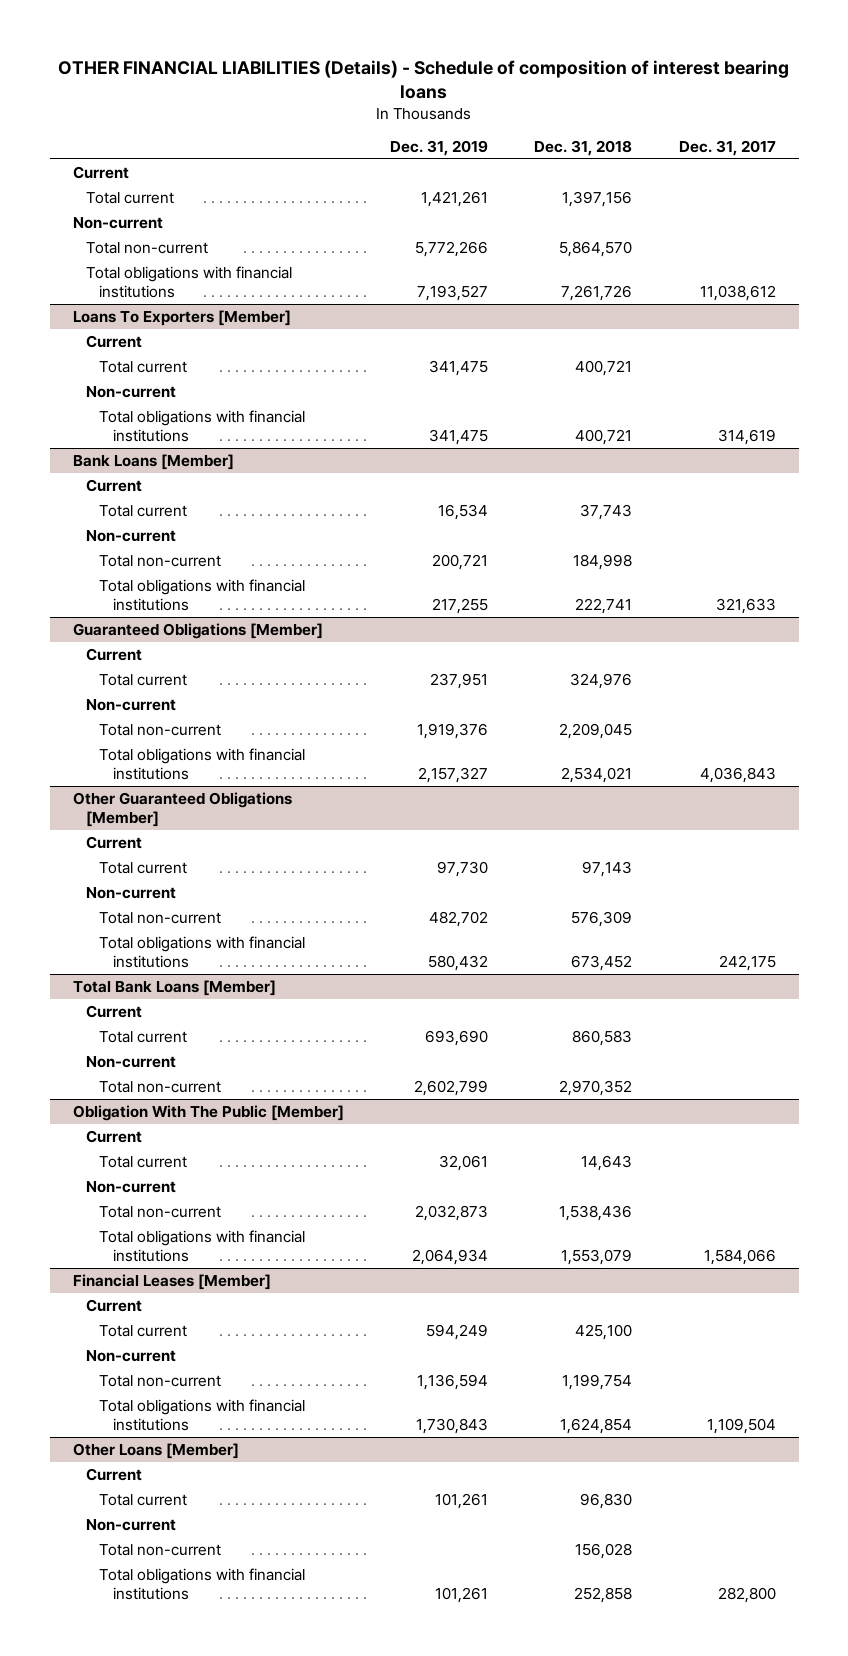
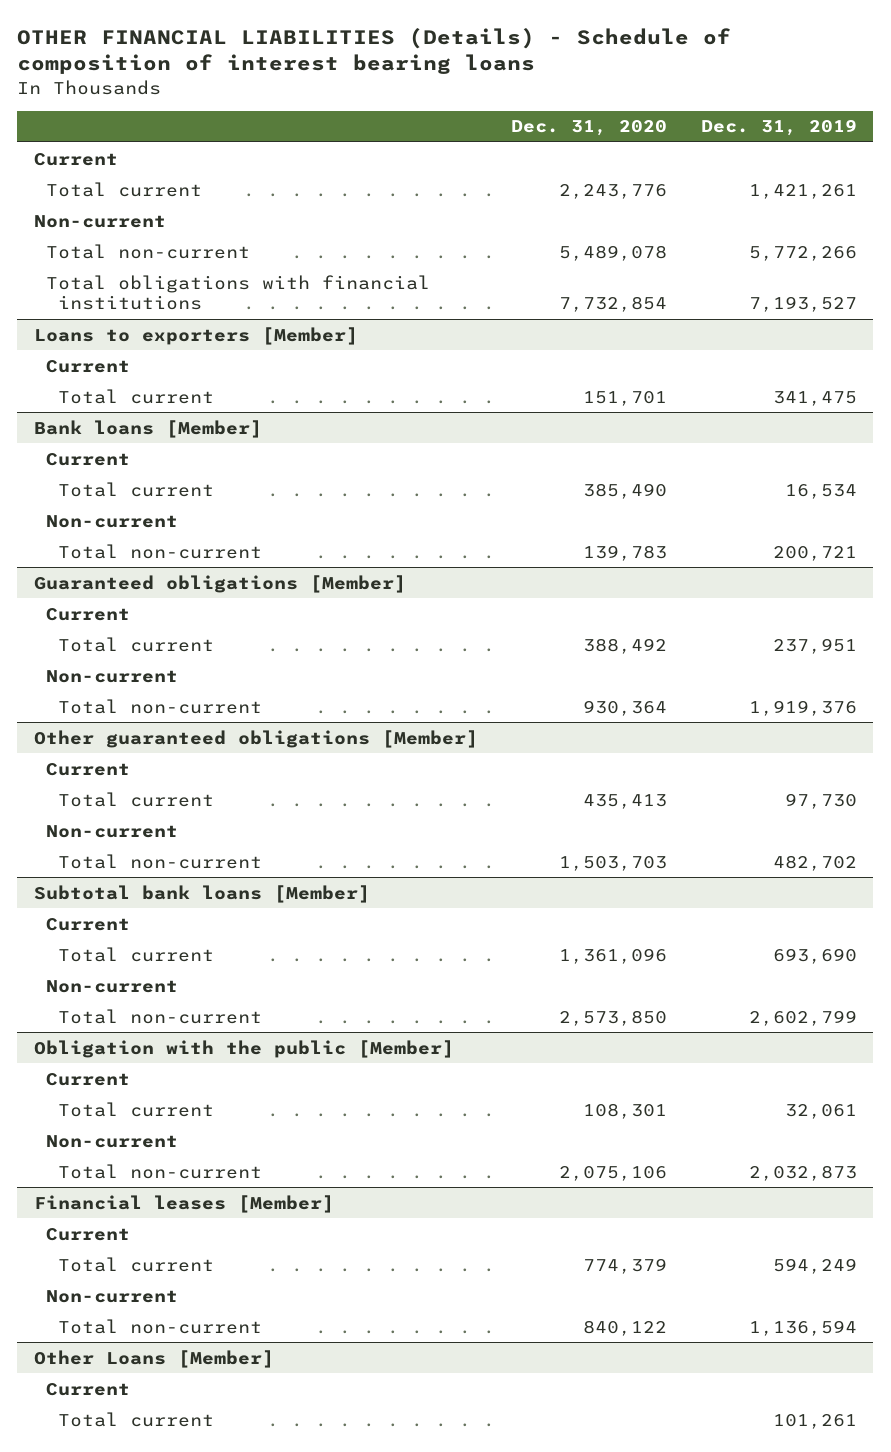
[534,139,633,156] Dec. 31, 2018 -> none
[678,139,776,156] Dec. 31, 2017 -> none
none -> [511,120,668,137] Dec. 31, 2020
[72,309,291,326] Loans To Exporters [Member] -> [33,326,358,345] Loans to exporters [Member]
[86,385,177,398] Non-current -> none
[99,409,306,442] Total obligations with financial institutions -> none
[72,453,234,470] Bank Loans [Member] -> [33,419,262,438] Bank loans [Member]
[99,578,306,611] Total obligations with financial institutions -> none
[72,622,323,639] Guaranteed Obligations [Member] -> [33,574,406,593] Guaranteed obligations [Member]
[99,747,306,780] Total obligations with financial institutions -> none
[72,791,292,827] Other Guaranteed Obligations [Member] -> [33,729,478,748] Other guaranteed obligations [Member]
[99,935,306,968] Total obligations with financial institutions -> none
[72,979,276,996] Total Bank Loans [Member] -> [33,884,370,903] Subtotal bank loans [Member]
[72,1104,344,1121] Obligation With The Public [Member] -> [33,1039,454,1058] Obligation with the public [Member]
[99,1229,306,1262] Total obligations with financial institutions -> none
[72,1273,271,1290] Financial Leases [Member] -> [33,1194,334,1213] Financial leases [Member]
[99,1398,306,1431] Total obligations with financial institutions -> none
[86,1518,177,1531] Non-current -> none
[99,1543,222,1556] Total non-current -> none
[99,1567,306,1600] Total obligations with financial institutions -> none

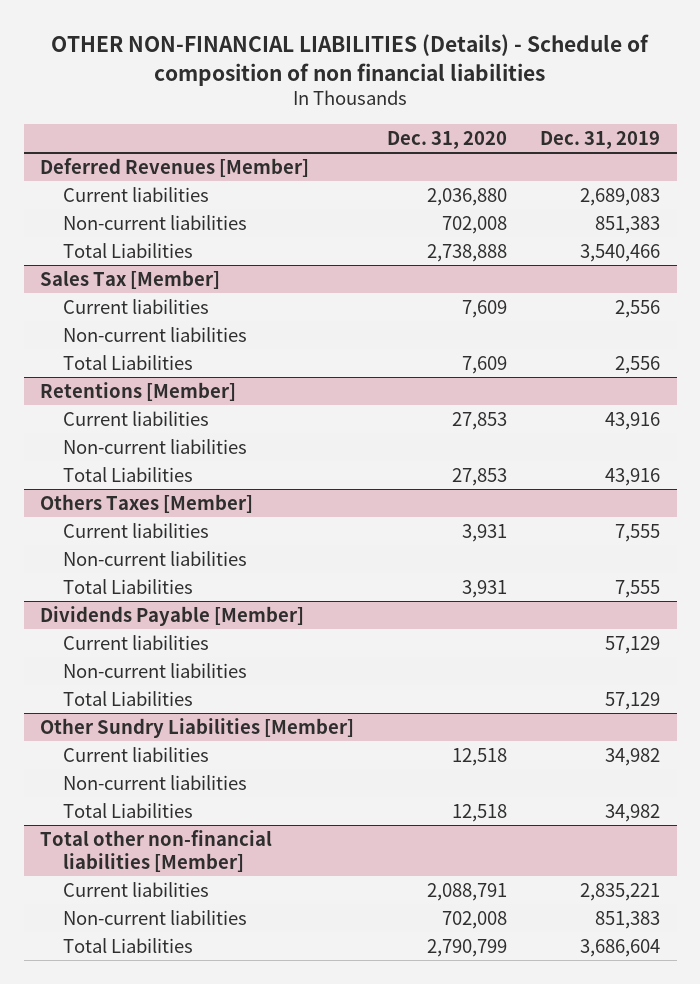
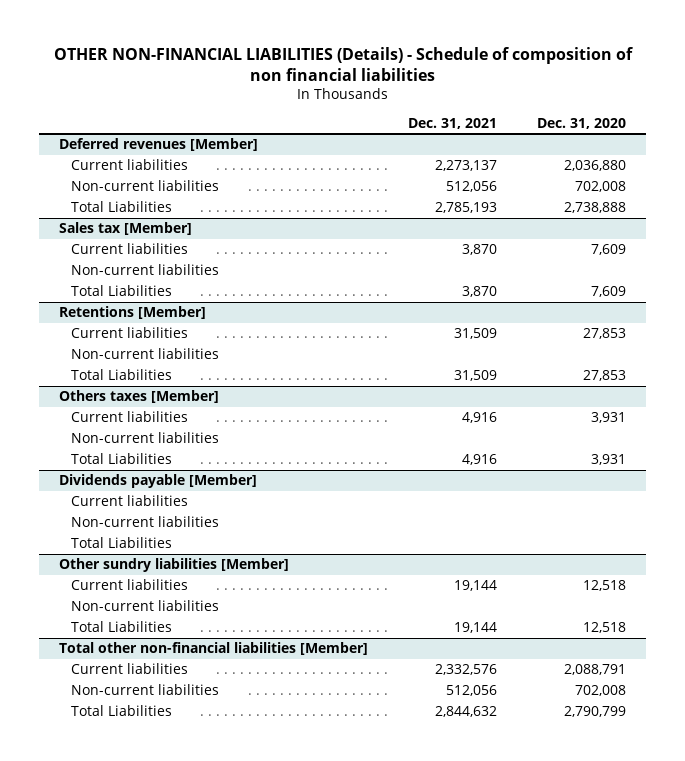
[540,130,661,149] Dec. 31, 2019 -> none
none -> [408,117,498,129] Dec. 31, 2021
[40,157,310,177] Deferred Revenues [Member] -> [58,138,258,152] Deferred revenues [Member]
[40,269,221,289] Sales Tax [Member] -> [58,222,192,236] Sales tax [Member]
[40,493,254,513] Others Taxes [Member] -> [58,390,219,404] Others taxes [Member]
[40,605,305,626] Dividends Payable [Member] -> [58,474,257,489] Dividends payable [Member]
[40,717,355,738] Other Sundry Liabilities [Member] -> [58,558,289,573] Other sundry liabilities [Member]

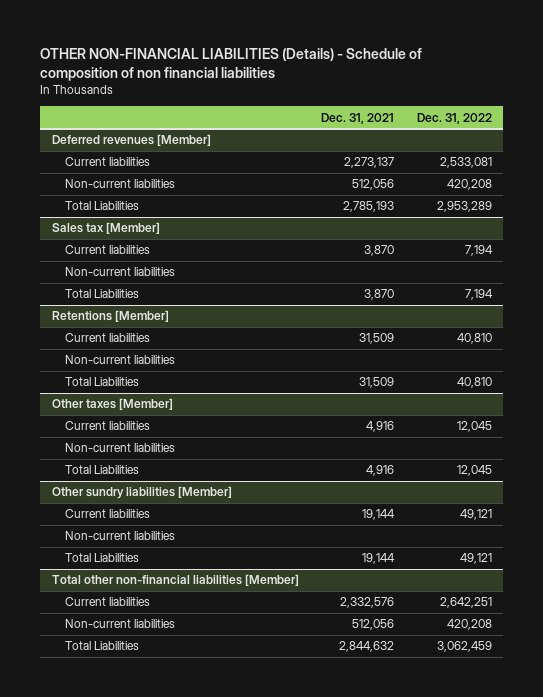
[537,117,627,129] Dec. 31, 2020 -> none
none -> [416,112,492,124] Dec. 31, 2022
[58,390,219,404] Others taxes [Member] -> [51,398,173,411] Other taxes [Member]
[58,474,257,489] Dividends payable [Member] -> none
[70,495,188,507] Current liabilities -> none
[70,516,219,528] Non-current liabilities -> none
[70,537,172,549] Total Liabilities -> none

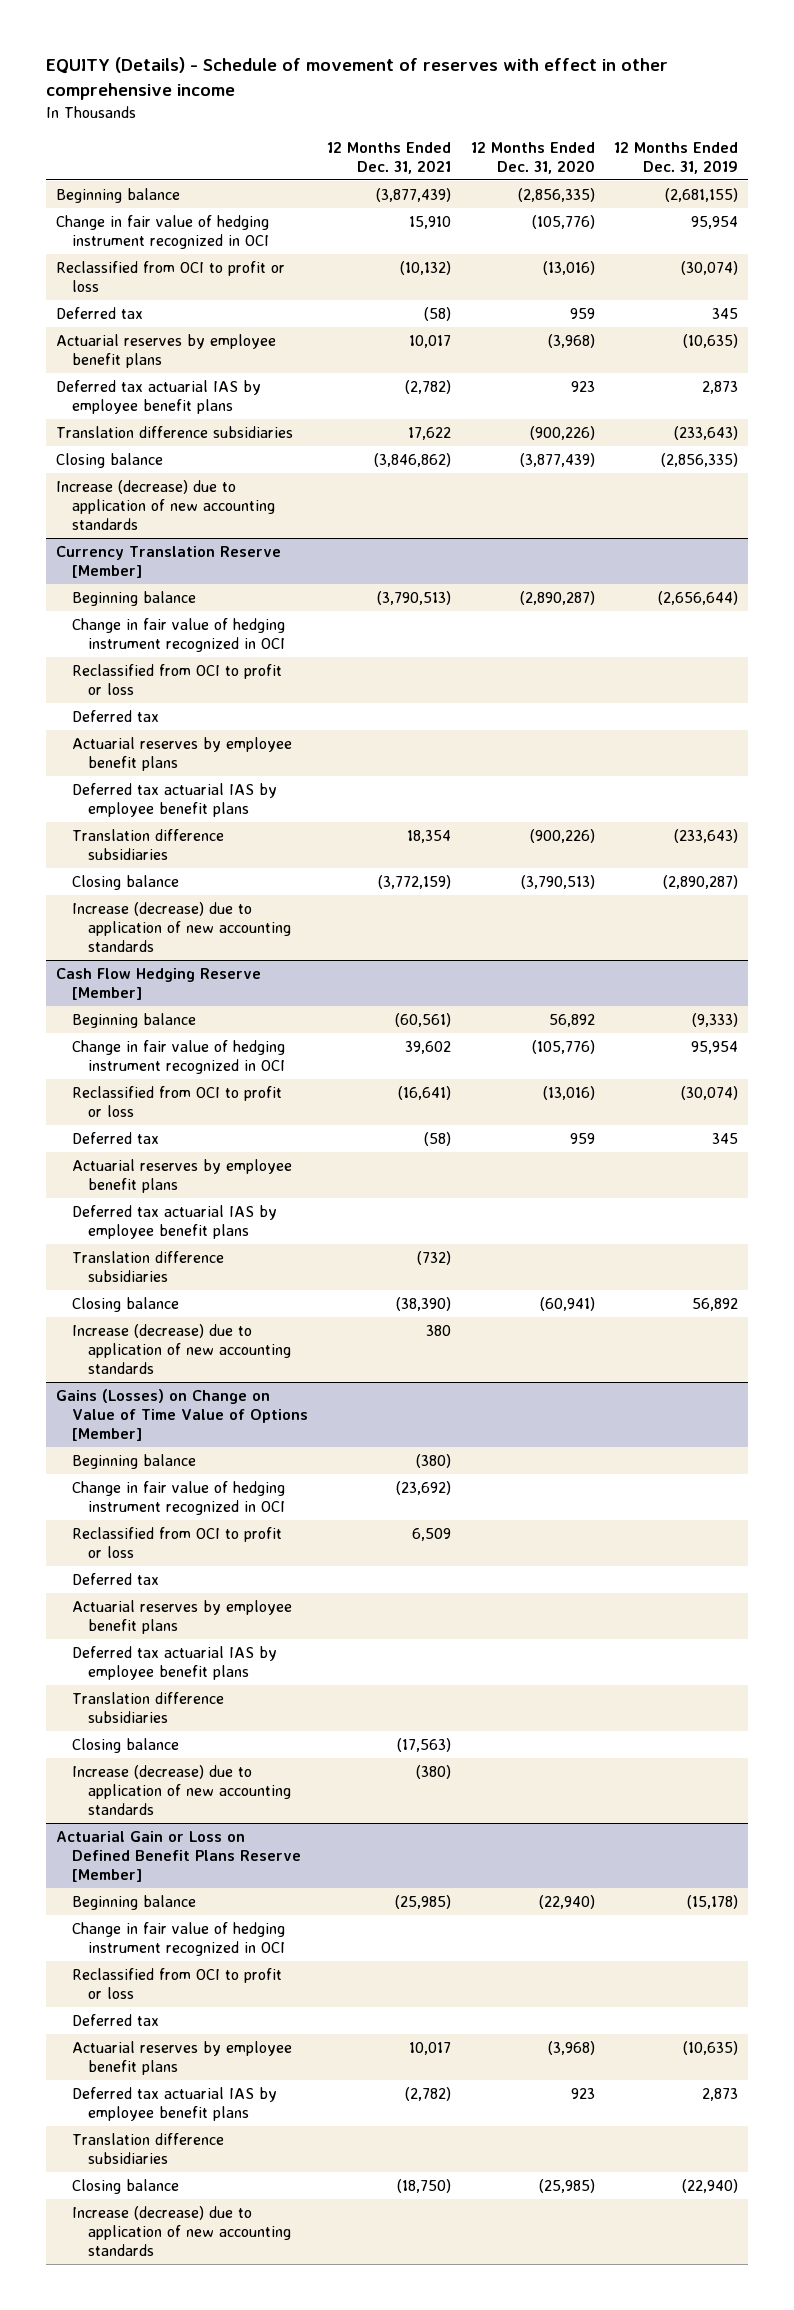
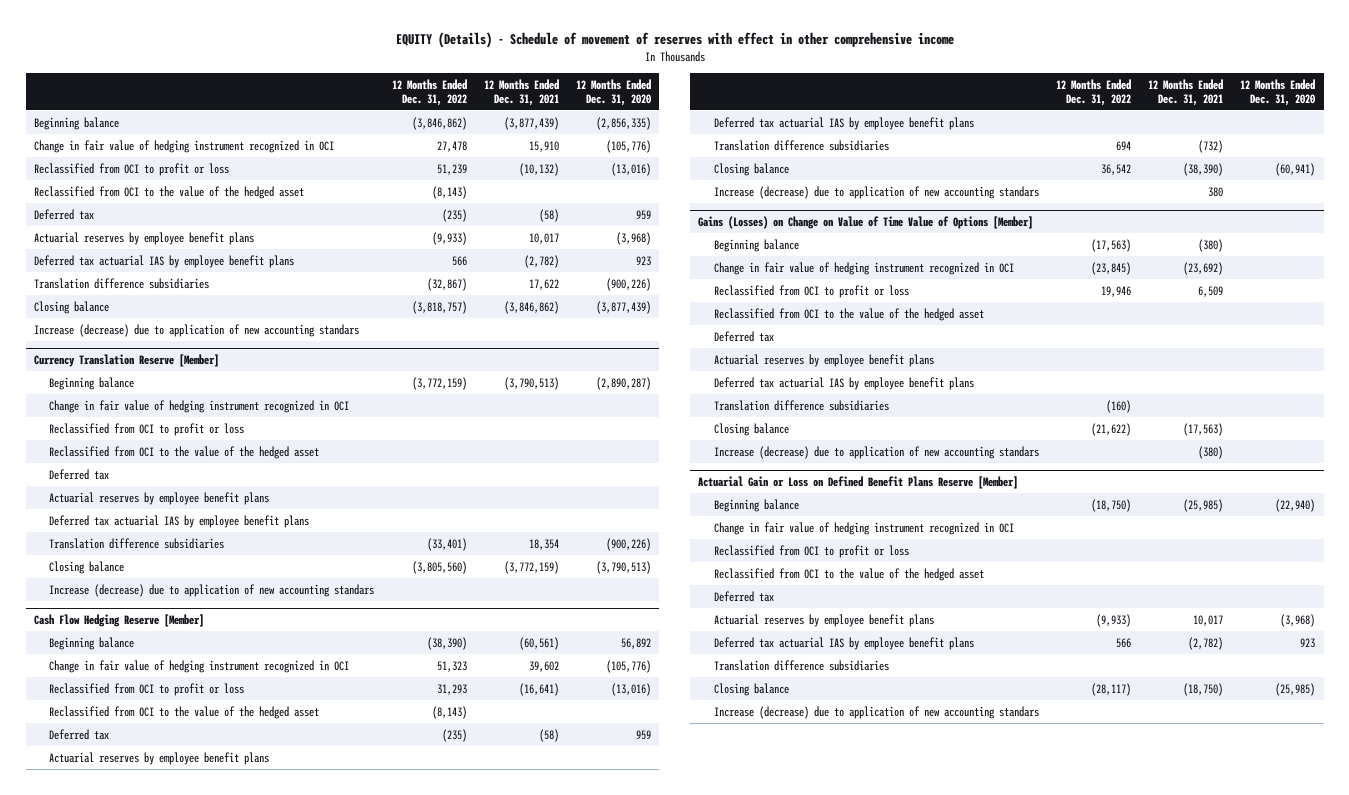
[614,141,739,175] 12 Months Ended Dec. 31, 2019 -> none
none -> [391,78,467,106] 12 Months Ended Dec. 31, 2022
none -> [34,185,305,199] Reclassified from OCI to the value of the hedged asset
[55,479,275,531] Increase (decrease) due to application of new accounting standards -> [34,323,360,337] Increase (decrease) due to application of new accounting standars
none -> [49,445,320,459] Reclassified from OCI to the value of the hedged asset
[71,901,292,953] Increase (decrease) due to application of new accounting standards -> [49,583,375,597] Increase (decrease) due to application of new accounting standars
none -> [49,705,320,719] Reclassified from OCI to the value of the hedged asset
[71,1323,292,1375] Increase (decrease) due to application of new accounting standards -> [713,185,1039,199] Increase (decrease) due to application of new accounting standars
none -> [713,307,984,321] Reclassified from OCI to the value of the hedged asset
[71,1764,292,1816] Increase (decrease) due to application of new accounting standards -> [713,445,1039,459] Increase (decrease) due to application of new accounting standars
none -> [713,567,984,581] Reclassified from OCI to the value of the hedged asset
[71,2205,292,2257] Increase (decrease) due to application of new accounting standards -> [713,705,1039,719] Increase (decrease) due to application of new accounting standars

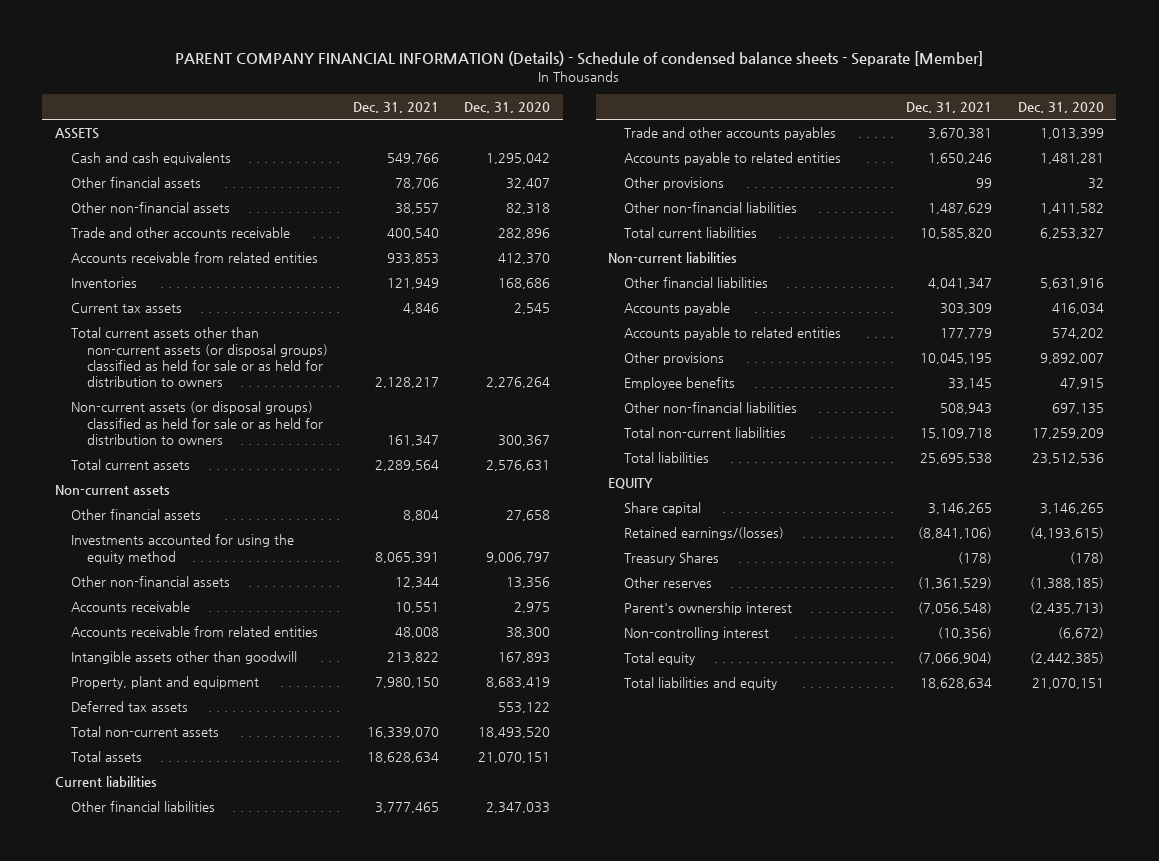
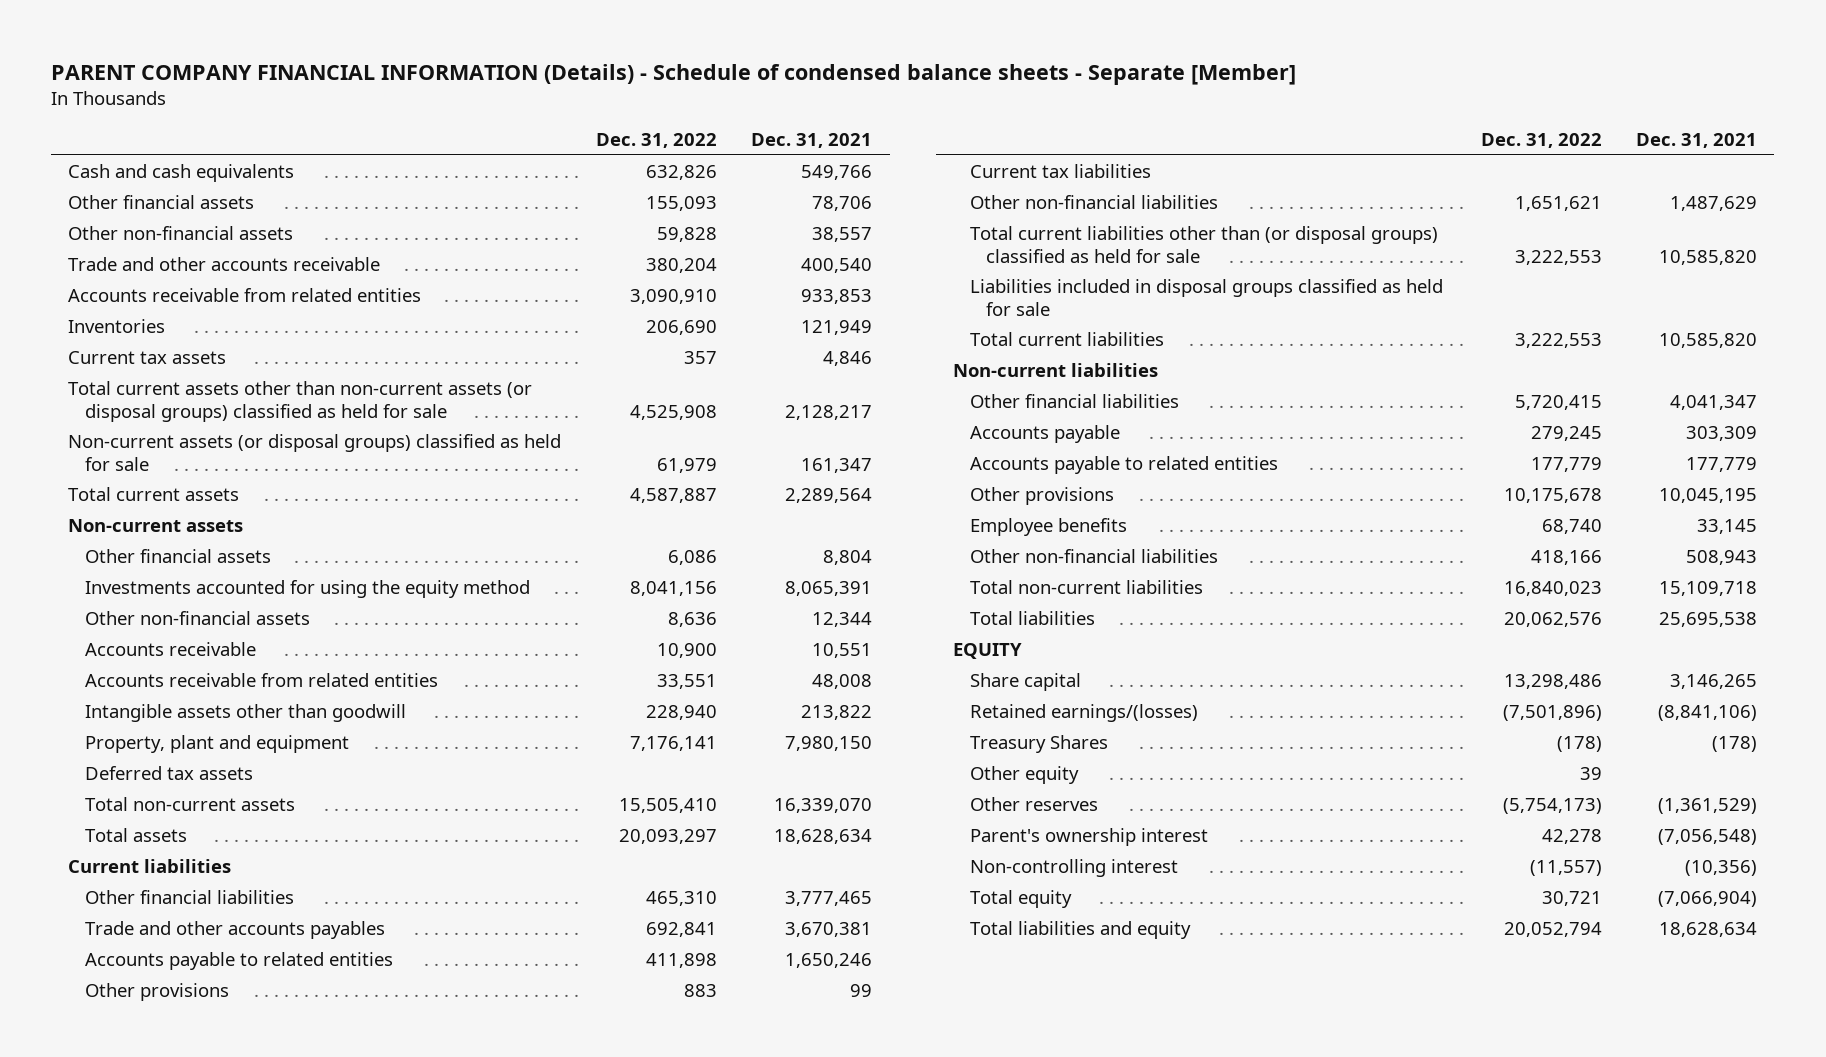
[464,101,551,113] Dec. 31, 2020 -> none
none -> [595,133,717,149] Dec. 31, 2022
[55,128,100,140] ASSETS -> none
[70,327,328,388] Total current assets other than non-current assets (or disposal groups) classified as held for sale or as held for distribution to owners -> [68,381,533,422] Total current assets other than non-current assets (or disposal groups) classified as held for sale
[70,401,323,445] Non-current assets (or disposal groups) classified as held for sale or as held for distribution to owners -> [68,434,562,471] Non-current assets (or disposal groups) classified as held for sale
none -> [969,164,1151,179] Current tax liabilities
none -> [969,226,1438,263] Total current liabilities other than (or disposal groups) classified as held for sale
none -> [969,279,1443,316] Liabilities included in disposal groups classified as held for sale
none -> [969,766,1079,785] Other equity

